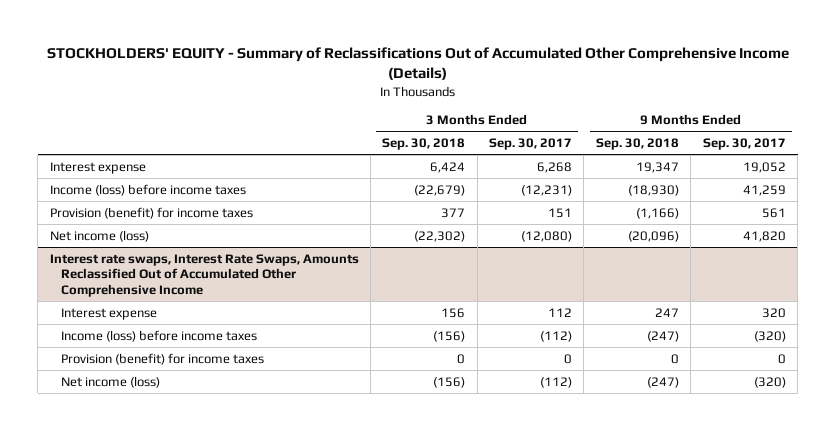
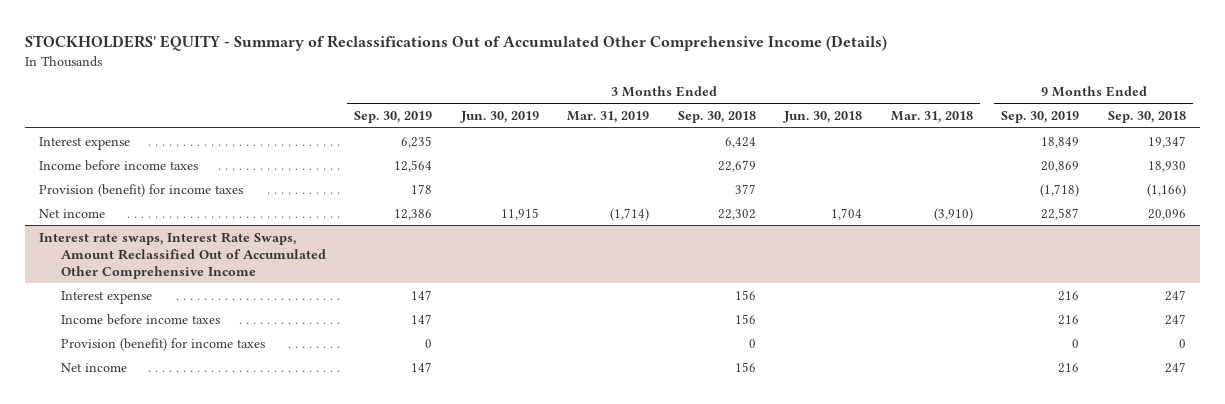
[489,137,573,150] Sep. 30, 2017 -> none
[702,137,786,150] Sep. 30, 2017 -> none
none -> [354,111,433,124] Sep. 30, 2019
none -> [459,111,539,124] Jun. 30, 2019
none -> [567,111,650,124] Mar. 31, 2019
none -> [783,111,863,124] Jun. 30, 2018
none -> [890,111,973,124] Mar. 31, 2018
none -> [1001,111,1080,124] Sep. 30, 2019
[49,183,246,196] Income (loss) before income taxes -> [38,159,198,171] Income before income taxes
[414,184,466,196] (22,679) -> [717,159,756,172] 22,679
[627,184,679,196] (18,930) -> [1147,160,1186,172] 18,930
[49,229,149,242] Net income (loss) -> [38,208,105,218] Net income
[414,230,466,242] (22,302) -> [717,208,756,220] 22,302
[627,230,679,242] (20,096) -> [1147,208,1186,220] 20,096
[49,253,359,298] Interest rate swaps, Interest Rate Swaps, Amounts Reclassified Out of Accumulated Other Comprehensive Income -> [38,231,326,279] Interest rate swaps, Interest Rate Swaps, Amount Reclassified Out of Accumulated Other Comprehensive Income
[60,329,257,342] Income (loss) before income taxes -> [60,313,220,325] Income before income taxes
[433,330,466,342] (156) -> [734,313,756,324] 156
[646,330,679,342] (247) -> [1164,313,1186,325] 247
[60,375,160,388] Net income (loss) -> [60,362,127,372] Net income
[433,376,466,388] (156) -> [734,361,756,372] 156
[646,376,679,388] (247) -> [1164,361,1186,373] 247

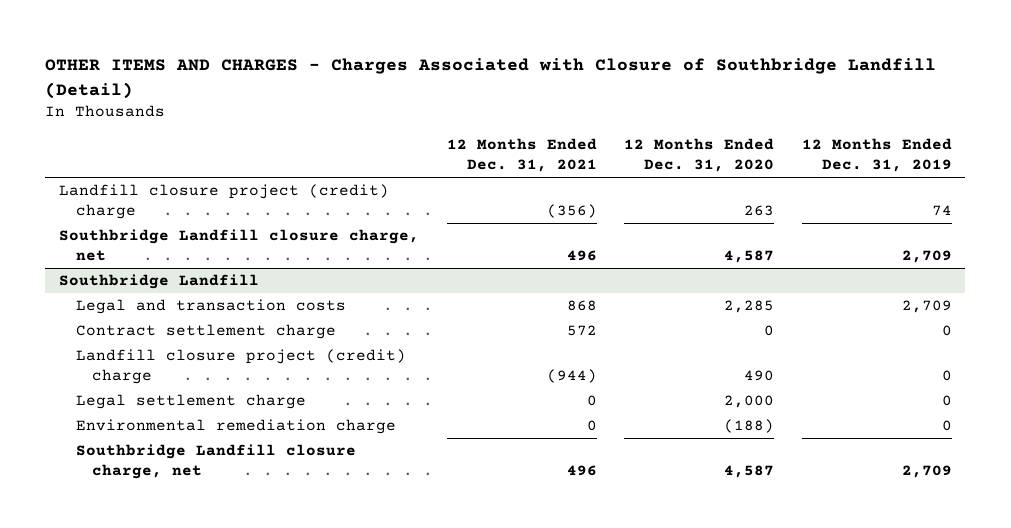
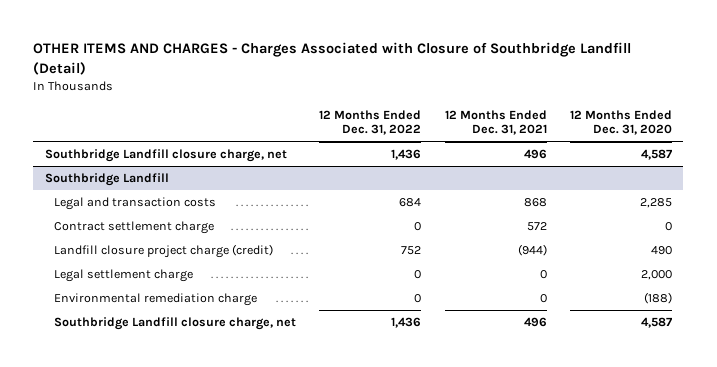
[801,137,952,173] 12 Months Ended Dec. 31, 2019 -> none
none -> [319,109,422,136] 12 Months Ended Dec. 31, 2022
[59,183,390,220] Landfill closure project (credit) charge -> none
[75,348,406,385] Landfill closure project (credit) charge -> [54,244,274,259] Landfill closure project charge (credit)

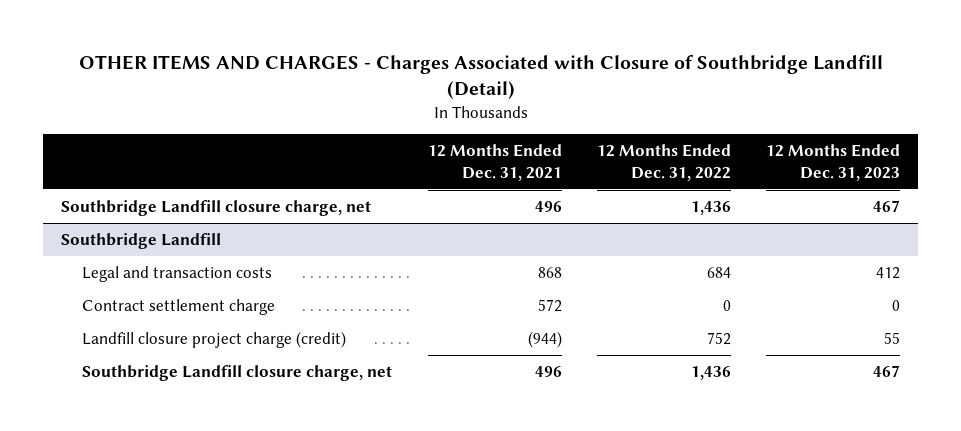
[569,109,672,136] 12 Months Ended Dec. 31, 2020 -> none
none -> [766,144,901,181] 12 Months Ended Dec. 31, 2023
[54,269,194,283] Legal settlement charge -> none
[54,293,258,307] Environmental remediation charge -> none

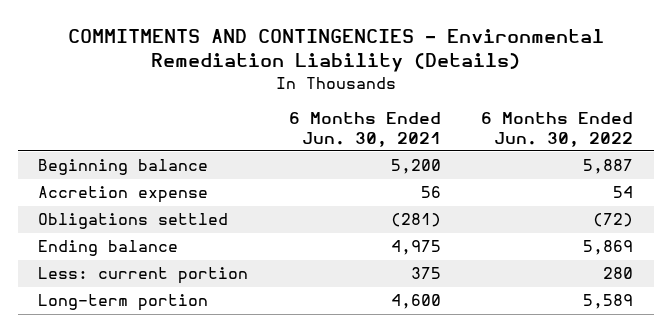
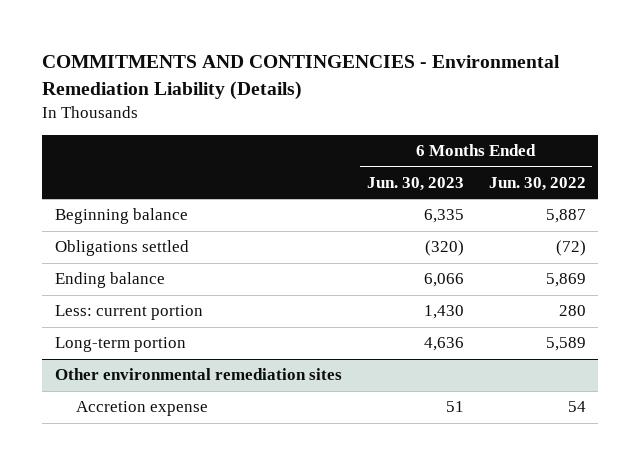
[288,111,441,147] 6 Months Ended Jun. 30, 2021 -> none
none -> [366,176,464,191] Jun. 30, 2023
[38,186,209,204] Accretion expense -> none
none -> [54,368,342,381] Other environmental remediation sites
none -> [75,401,208,417] Accretion expense

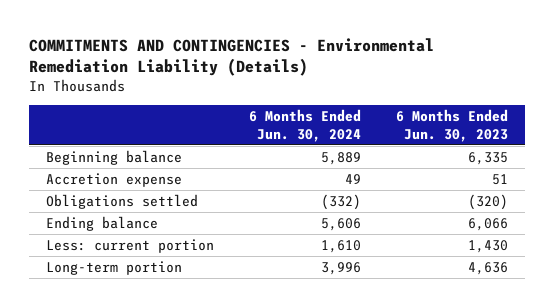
[488,176,586,191] Jun. 30, 2022 -> none
none -> [249,109,362,142] 6 Months Ended Jun. 30, 2024
none -> [46,172,183,187] Accretion expense
[54,368,342,381] Other environmental remediation sites -> none
[75,401,208,417] Accretion expense -> none

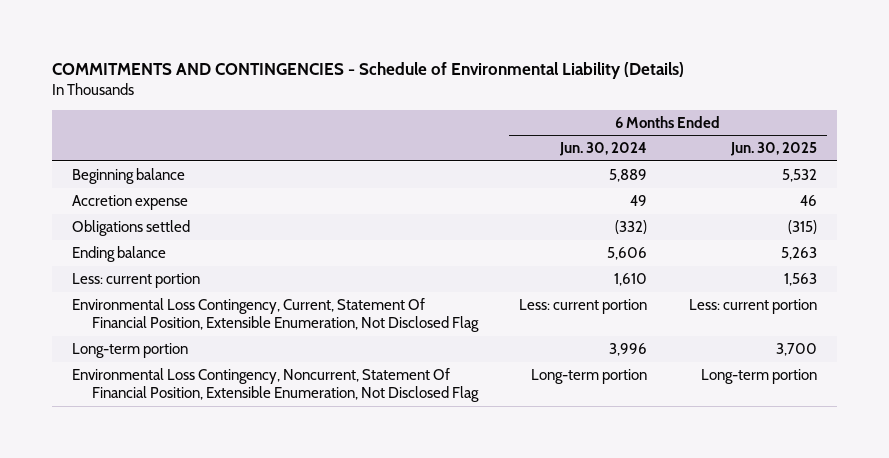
[28,37,434,77] COMMITMENTS AND CONTINGENCIES - Environmental Remediation Liability (Details) -> [51,61,684,79] COMMITMENTS AND CONTINGENCIES - Schedule of Environmental Liability (Details)
[395,109,508,142] 6 Months Ended Jun. 30, 2023 -> none
none -> [729,142,817,157] Jun. 30, 2025
none -> [72,297,480,333] Environmental Loss Contingency, Current, Statement Of Financial Position, Extensible Enumeration, Not Disclosed Flag
none -> [72,367,480,403] Environmental Loss Contingency, Noncurrent, Statement Of Financial Position, Extensible Enumeration, Not Disclosed Flag

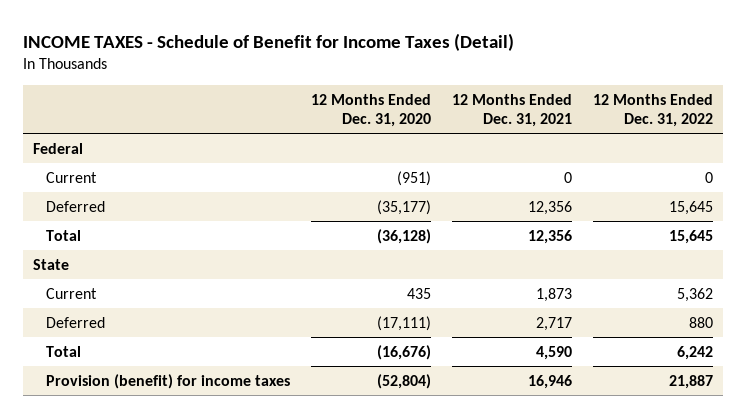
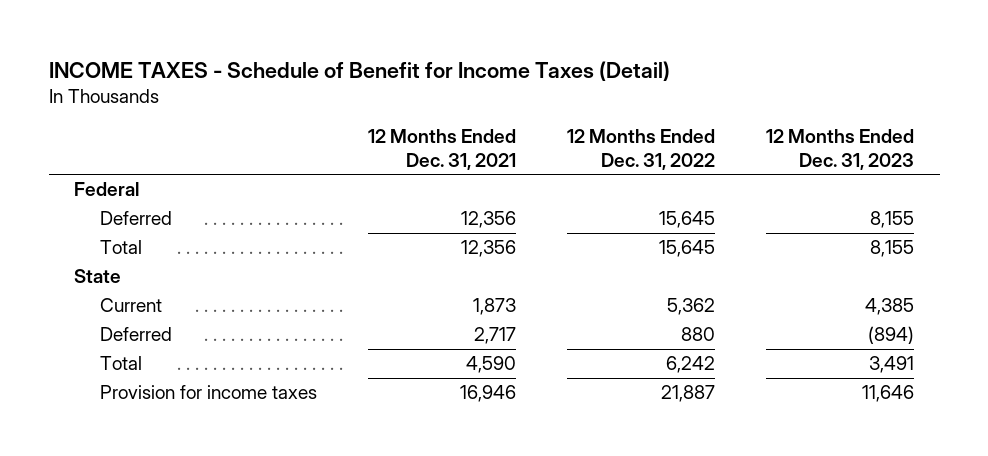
[310,93,431,128] 12 Months Ended Dec. 31, 2020 -> none
none -> [766,129,915,170] 12 Months Ended Dec. 31, 2023
[46,171,98,183] Current -> none
[46,373,291,389] Provision (benefit) for income taxes -> [100,385,318,400] Provision for income taxes

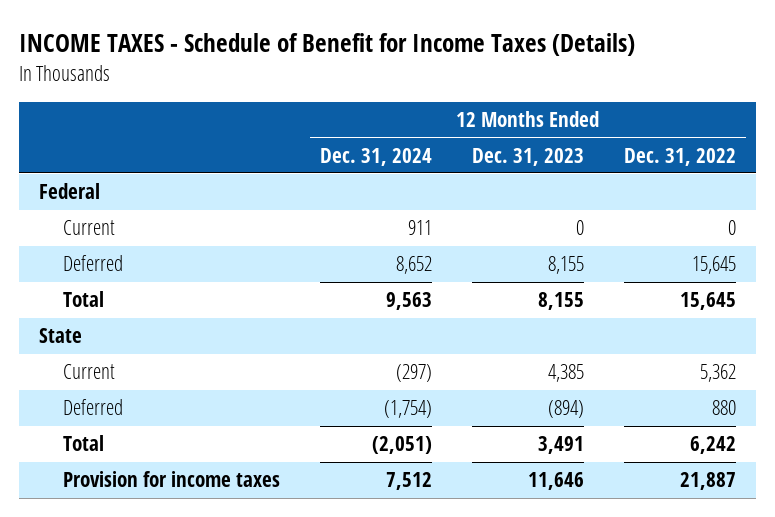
[48,60,670,81] INCOME TAXES - Schedule of Benefit for Income Taxes (Detail) -> [19,33,636,57] INCOME TAXES - Schedule of Benefit for Income Taxes (Details)
[368,129,517,170] 12 Months Ended Dec. 31, 2021 -> none
none -> [319,147,432,166] Dec. 31, 2024
none -> [62,220,115,236] Current

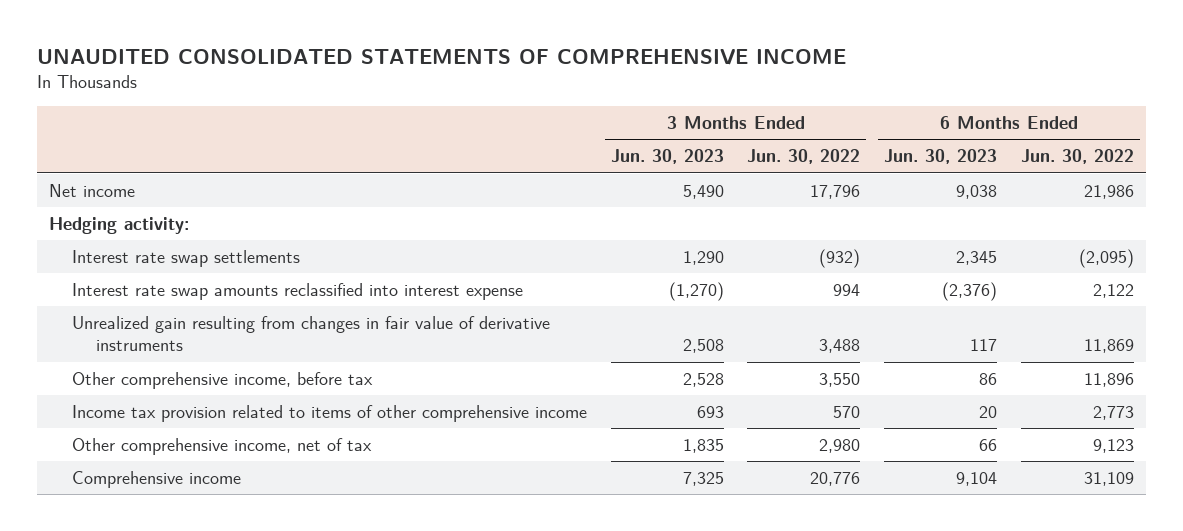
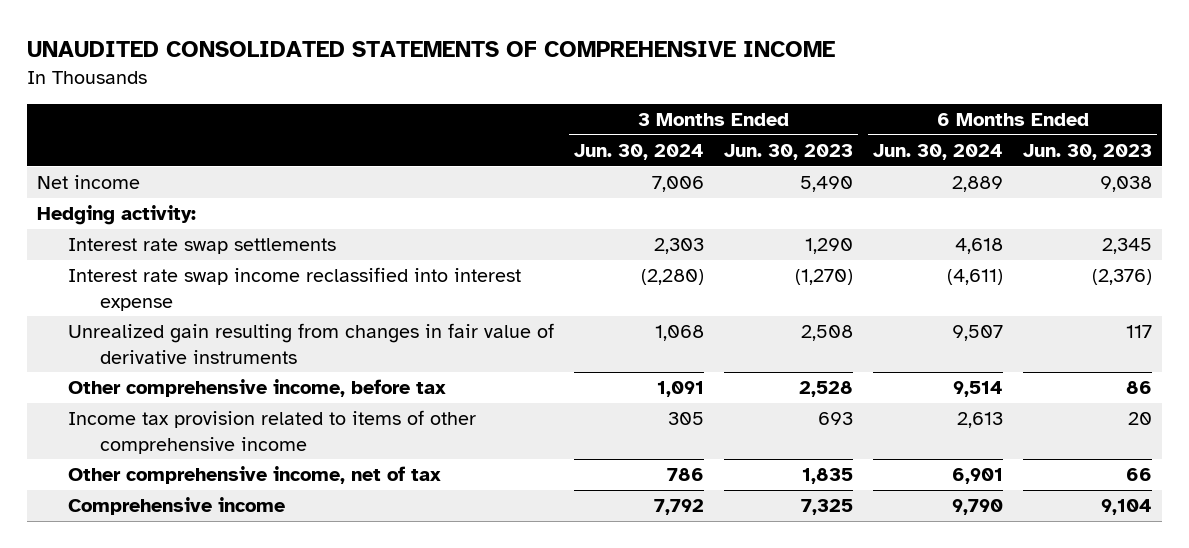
[747,149,861,165] Jun. 30, 2022 -> none
[1020,149,1134,165] Jun. 30, 2022 -> none
none -> [574,143,705,160] Jun. 30, 2024
none -> [873,143,1004,160] Jun. 30, 2024
[72,282,524,300] Interest rate swap amounts reclassified into interest expense -> [68,267,522,311] Interest rate swap income reclassified into interest expense

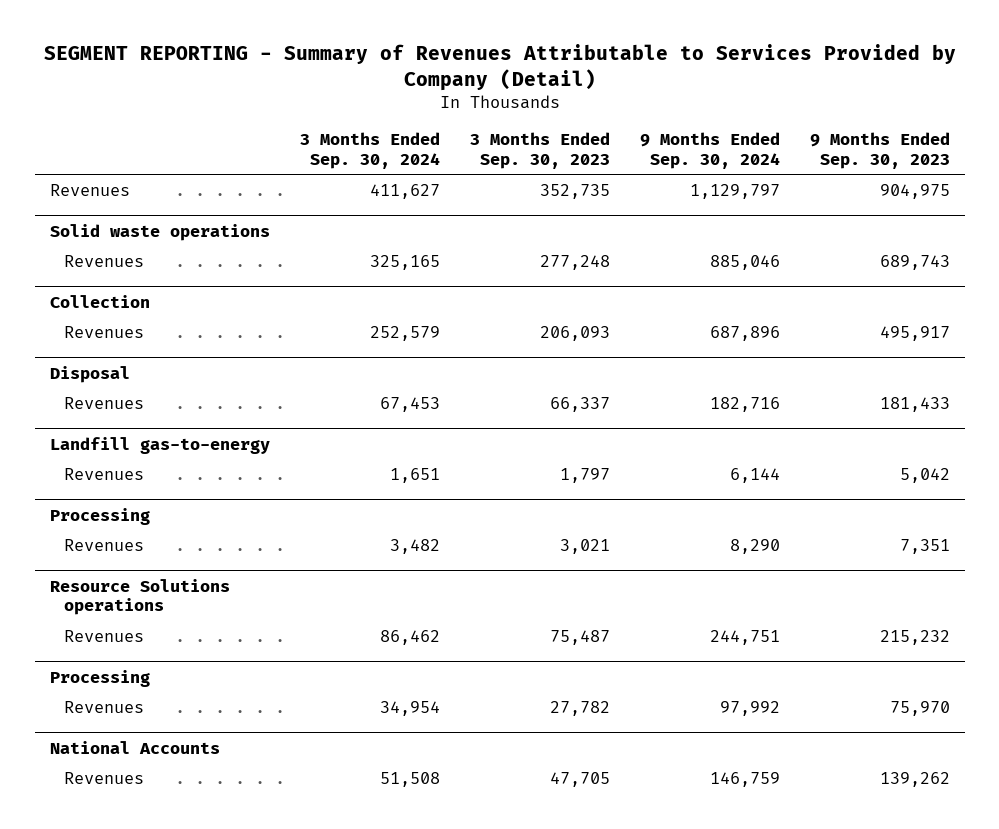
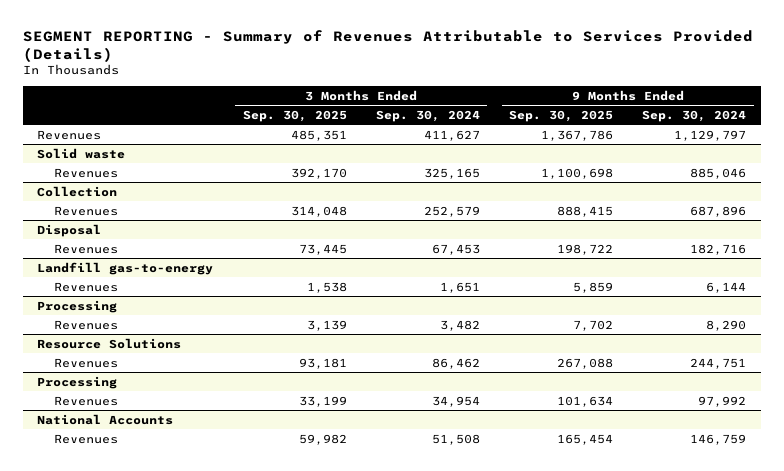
[43,44,956,91] SEGMENT REPORTING - Summary of Revenues Attributable to Services Provided by Company (Detail) -> [22,29,753,62] SEGMENT REPORTING - Summary of Revenues Attributable to Services Provided (Details)
[469,132,610,169] 3 Months Ended Sep. 30, 2023 -> none
[809,132,950,169] 9 Months Ended Sep. 30, 2023 -> none
none -> [242,109,347,122] Sep. 30, 2025
none -> [509,109,614,122] Sep. 30, 2025
[49,223,270,241] Solid waste operations -> [37,147,126,159] Solid waste
[49,578,230,616] Resource Solutions operations -> [37,337,182,349] Resource Solutions

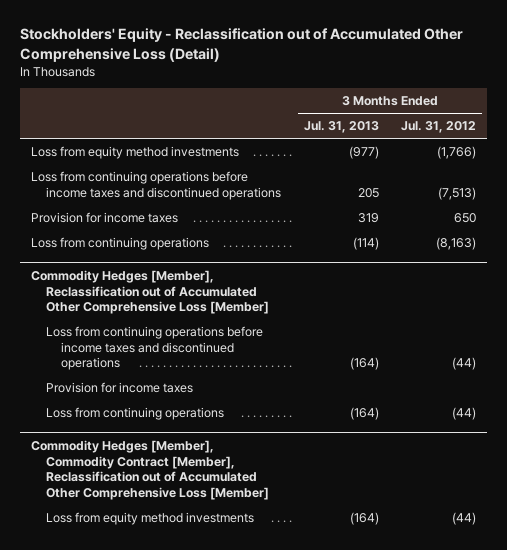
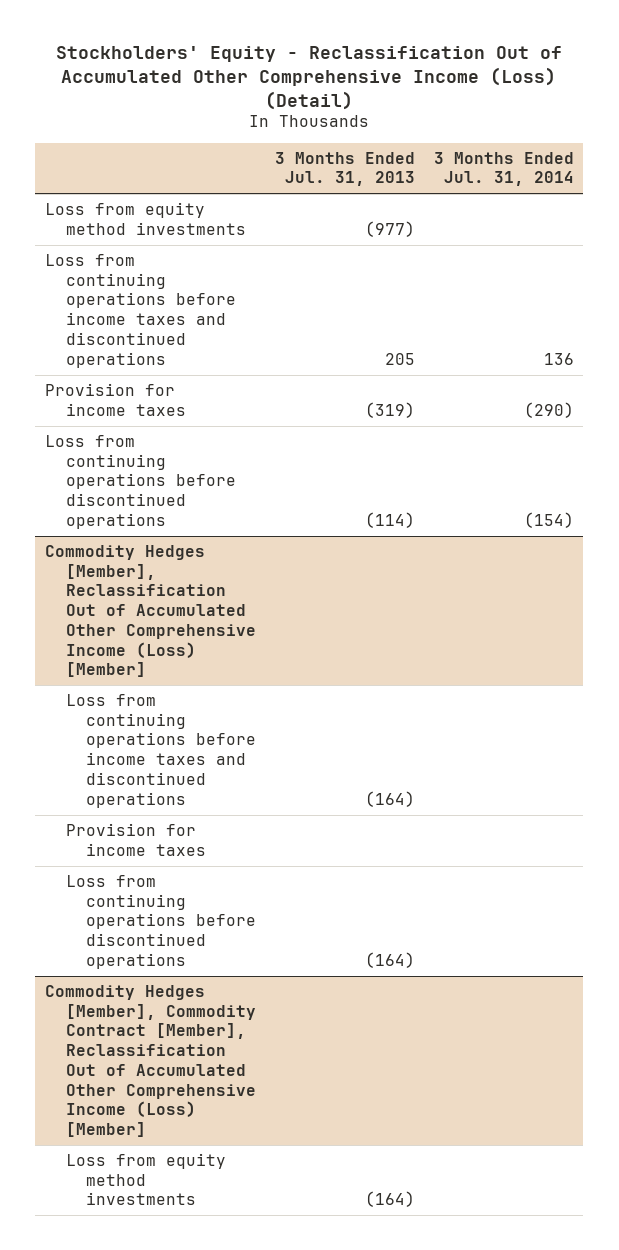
[19,28,463,62] Stockholders' Equity - Reclassification out of Accumulated Other Comprehensive Loss (Detail) -> [56,46,563,110] Stockholders' Equity - Reclassification Out of Accumulated Other Comprehensive Income (Loss) (Detail)
[401,121,477,134] Jul. 31, 2012 -> none
none -> [433,151,574,187] 3 Months Ended Jul. 31, 2014
[357,212,379,223] 319 -> [365,401,416,418] (319)
[31,236,210,250] Loss from continuing operations -> [44,434,236,529] Loss from continuing operations before discontinued operations
[31,269,270,315] Commodity Hedges [Member], Reclassification out of Accumulated Other Comprehensive Loss [Member] -> [44,544,256,678] Commodity Hedges [Member], Reclassification Out of Accumulated Other Comprehensive Income (Loss) [Member]
[46,406,225,420] Loss from continuing operations -> [65,874,257,969] Loss from continuing operations before discontinued operations
[31,439,270,500] Commodity Hedges [Member], Commodity Contract [Member], Reclassification out of Accumulated Other Comprehensive Loss [Member] -> [44,984,256,1138] Commodity Hedges [Member], Commodity Contract [Member], Reclassification Out of Accumulated Other Comprehensive Income (Loss) [Member]

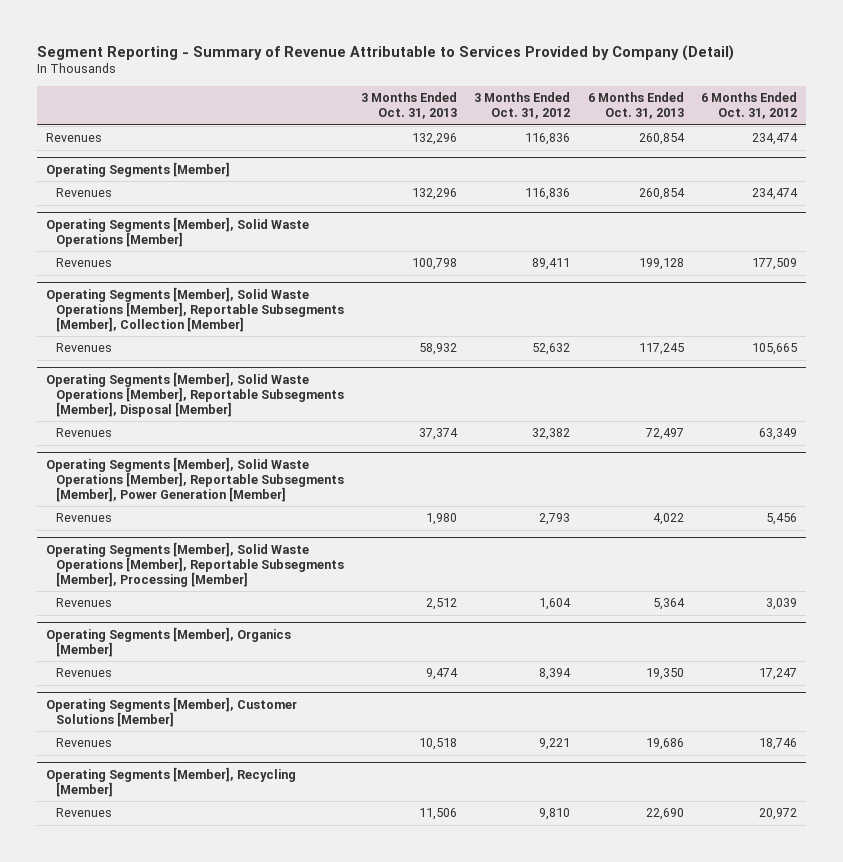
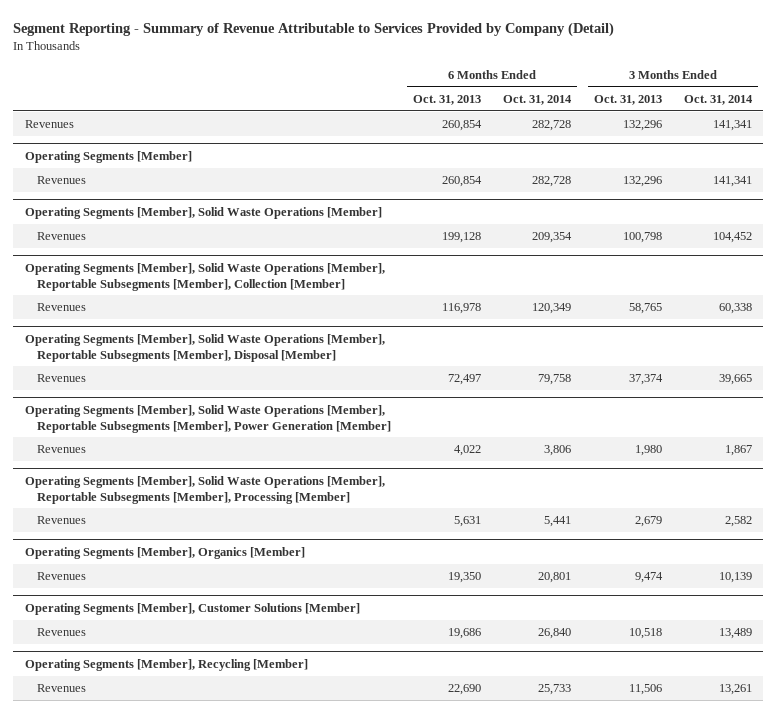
[474,92,571,120] 3 Months Ended Oct. 31, 2012 -> none
[700,92,797,120] 6 Months Ended Oct. 31, 2012 -> none
none -> [503,95,573,106] Oct. 31, 2014
none -> [684,95,754,106] Oct. 31, 2014
[418,343,457,356] 58,932 -> [628,303,662,315] 58,765
[638,343,684,356] 117,245 -> [441,303,481,315] 116,978
[425,598,457,611] 2,512 -> [634,516,662,528] 2,679
[652,598,685,611] 5,364 -> [453,516,481,528] 5,631

